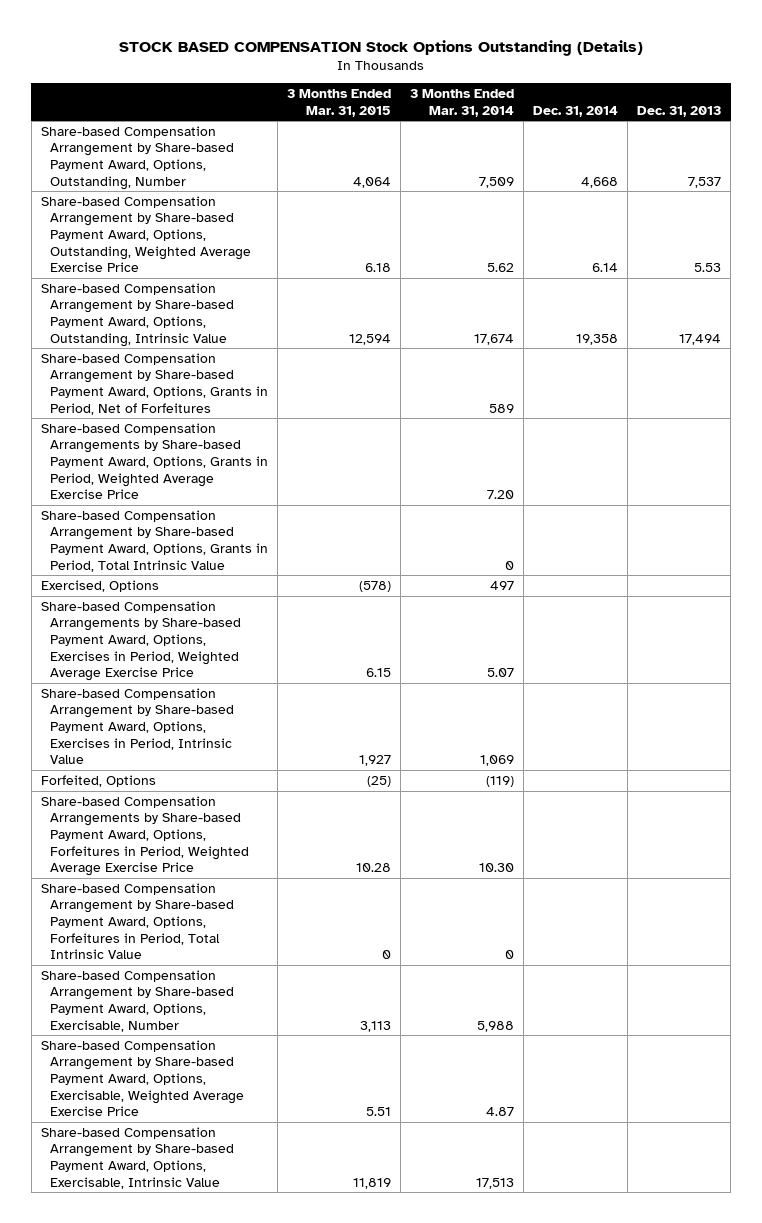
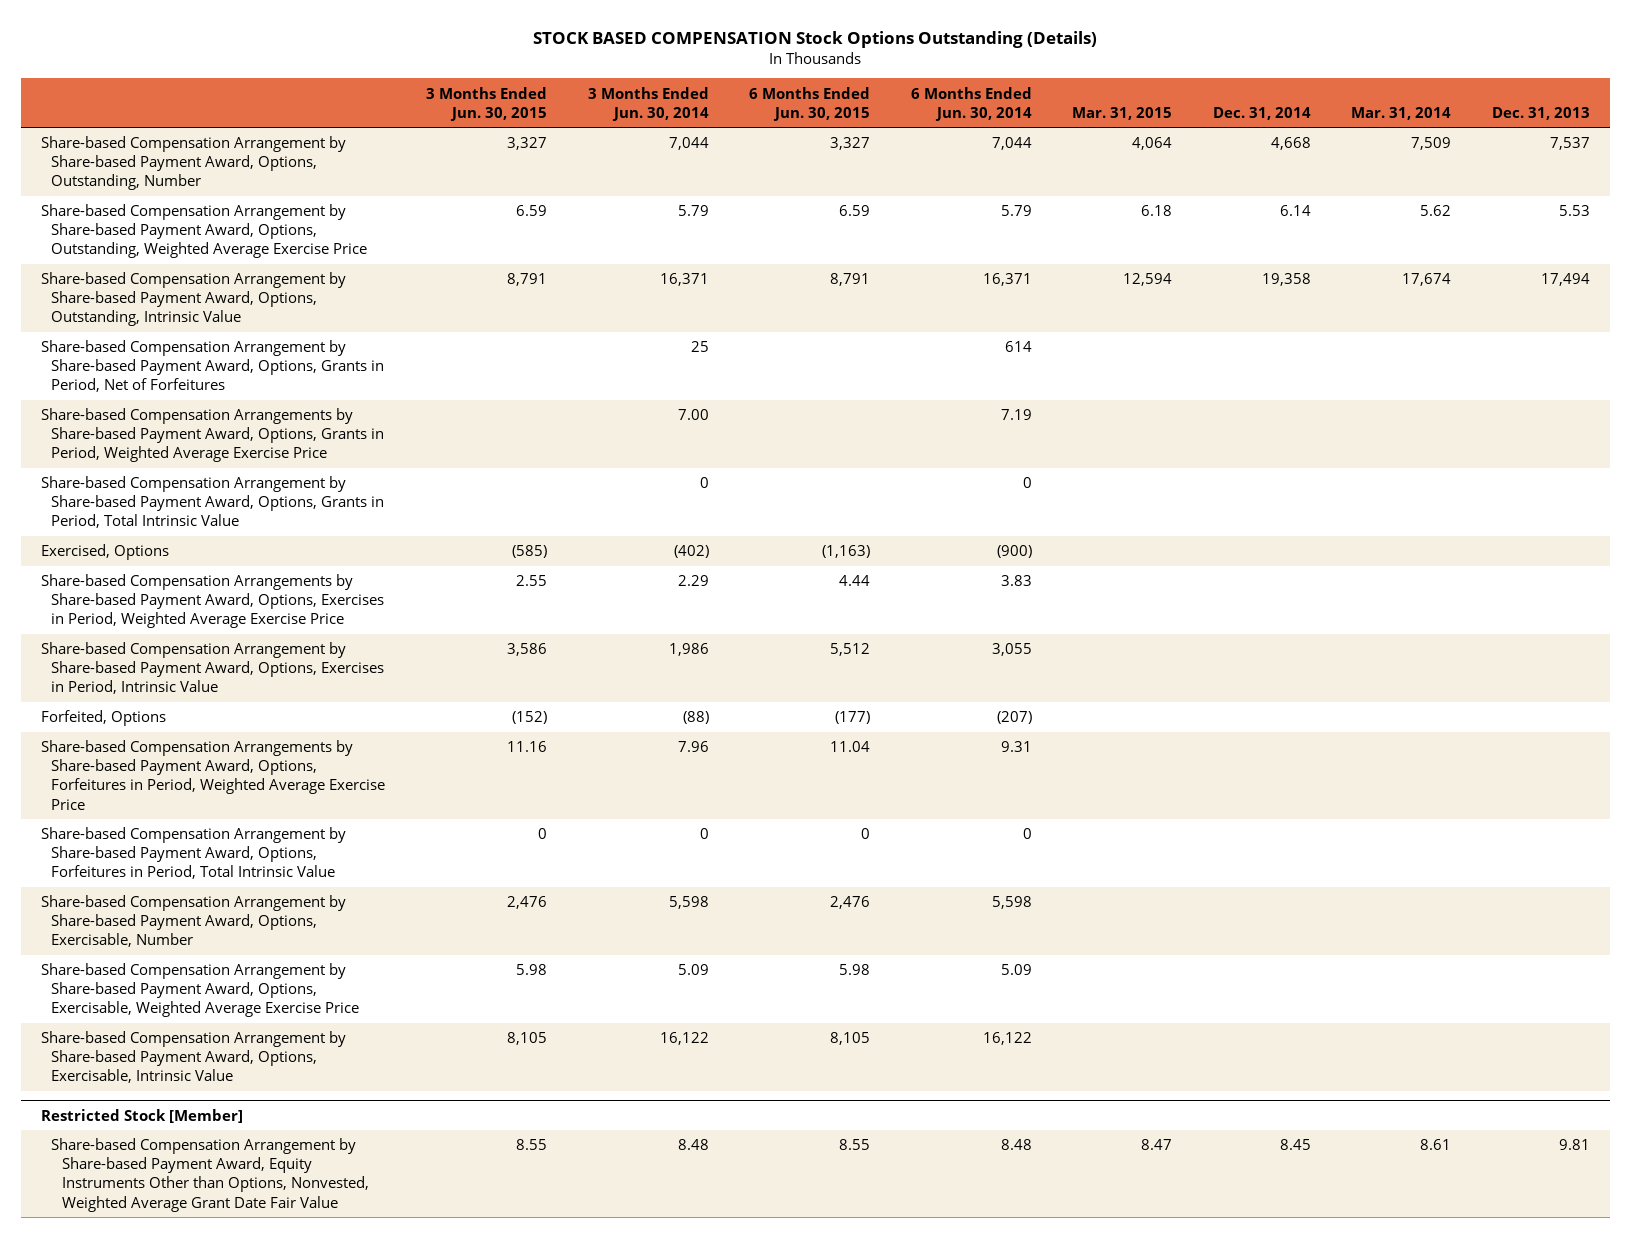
[287,88,392,117] 3 Months Ended Mar. 31, 2015 -> none
[410,88,515,117] 3 Months Ended Mar. 31, 2014 -> none
none -> [425,86,547,121] 3 Months Ended Jun. 30, 2015
none -> [587,86,709,121] 3 Months Ended Jun. 30, 2014
none -> [749,86,871,121] 6 Months Ended Jun. 30, 2015
none -> [910,86,1032,121] 6 Months Ended Jun. 30, 2014
none -> [1072,106,1173,120] Mar. 31, 2015
none -> [1351,106,1452,120] Mar. 31, 2014
none -> [40,1108,243,1123] Restricted Stock [Member]
none -> [51,1138,369,1212] Share-based Compensation Arrangement by Share-based Payment Award, Equity Instruments Other than Options, Nonvested, Weighted Average Grant Date Fair Value

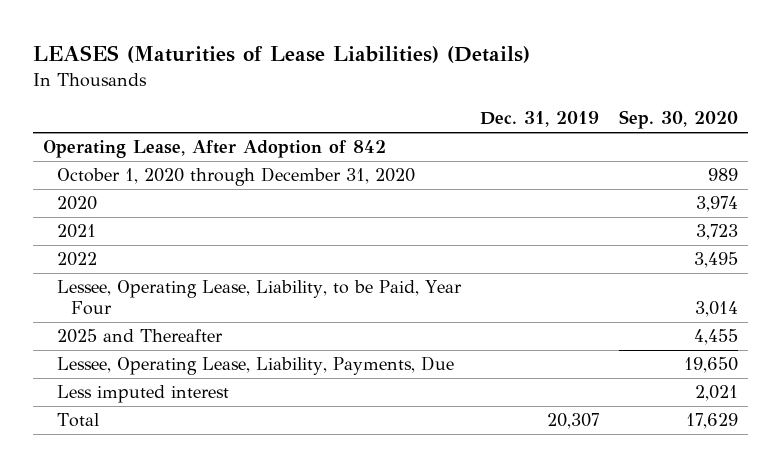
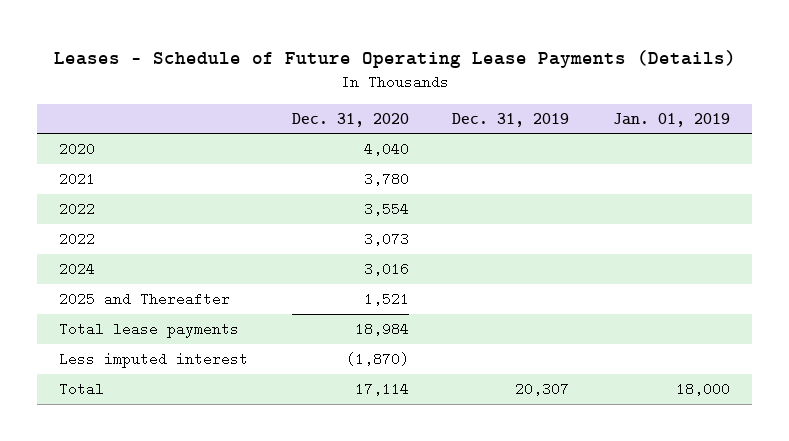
[33,45,531,64] LEASES (Maturities of Lease Liabilities) (Details) -> [53,49,736,68] Leases - Schedule of Future Operating Lease Payments (Details)
[619,110,739,130] Sep. 30, 2020 -> none
none -> [291,112,409,127] Dec. 31, 2020
none -> [612,112,730,127] Jan. 01, 2019
[42,140,386,159] Operating Lease, After Adoption of 842 -> none
[56,167,415,187] October 1, 2020 through December 31, 2020 -> none
[56,280,462,316] Lessee, Operating Lease, Liability, to be Paid, Year Four -> [59,232,96,247] 2022
none -> [59,262,96,277] 2024
[56,356,454,376] Lessee, Operating Lease, Liability, Payments, Due -> [59,322,240,339] Total lease payments

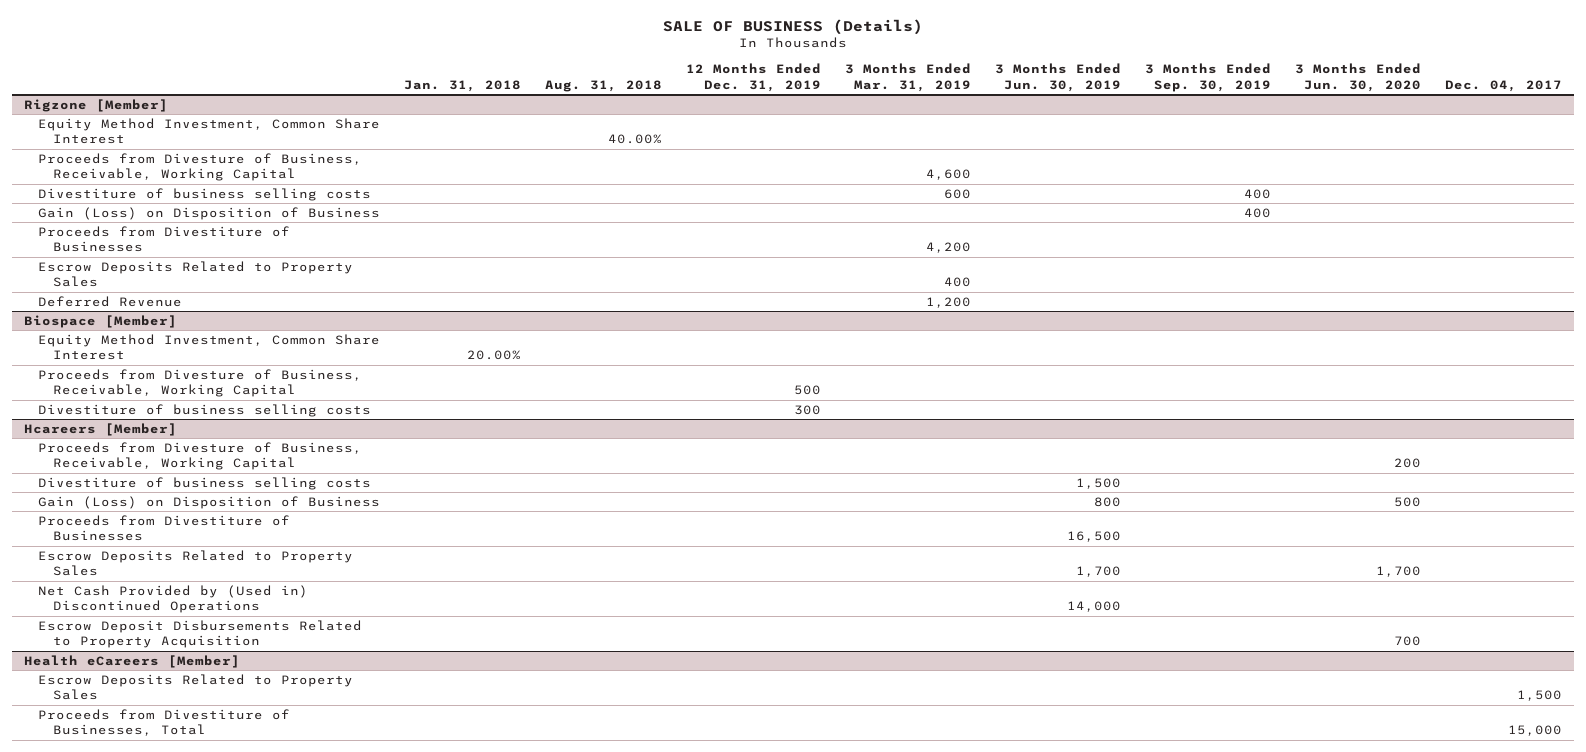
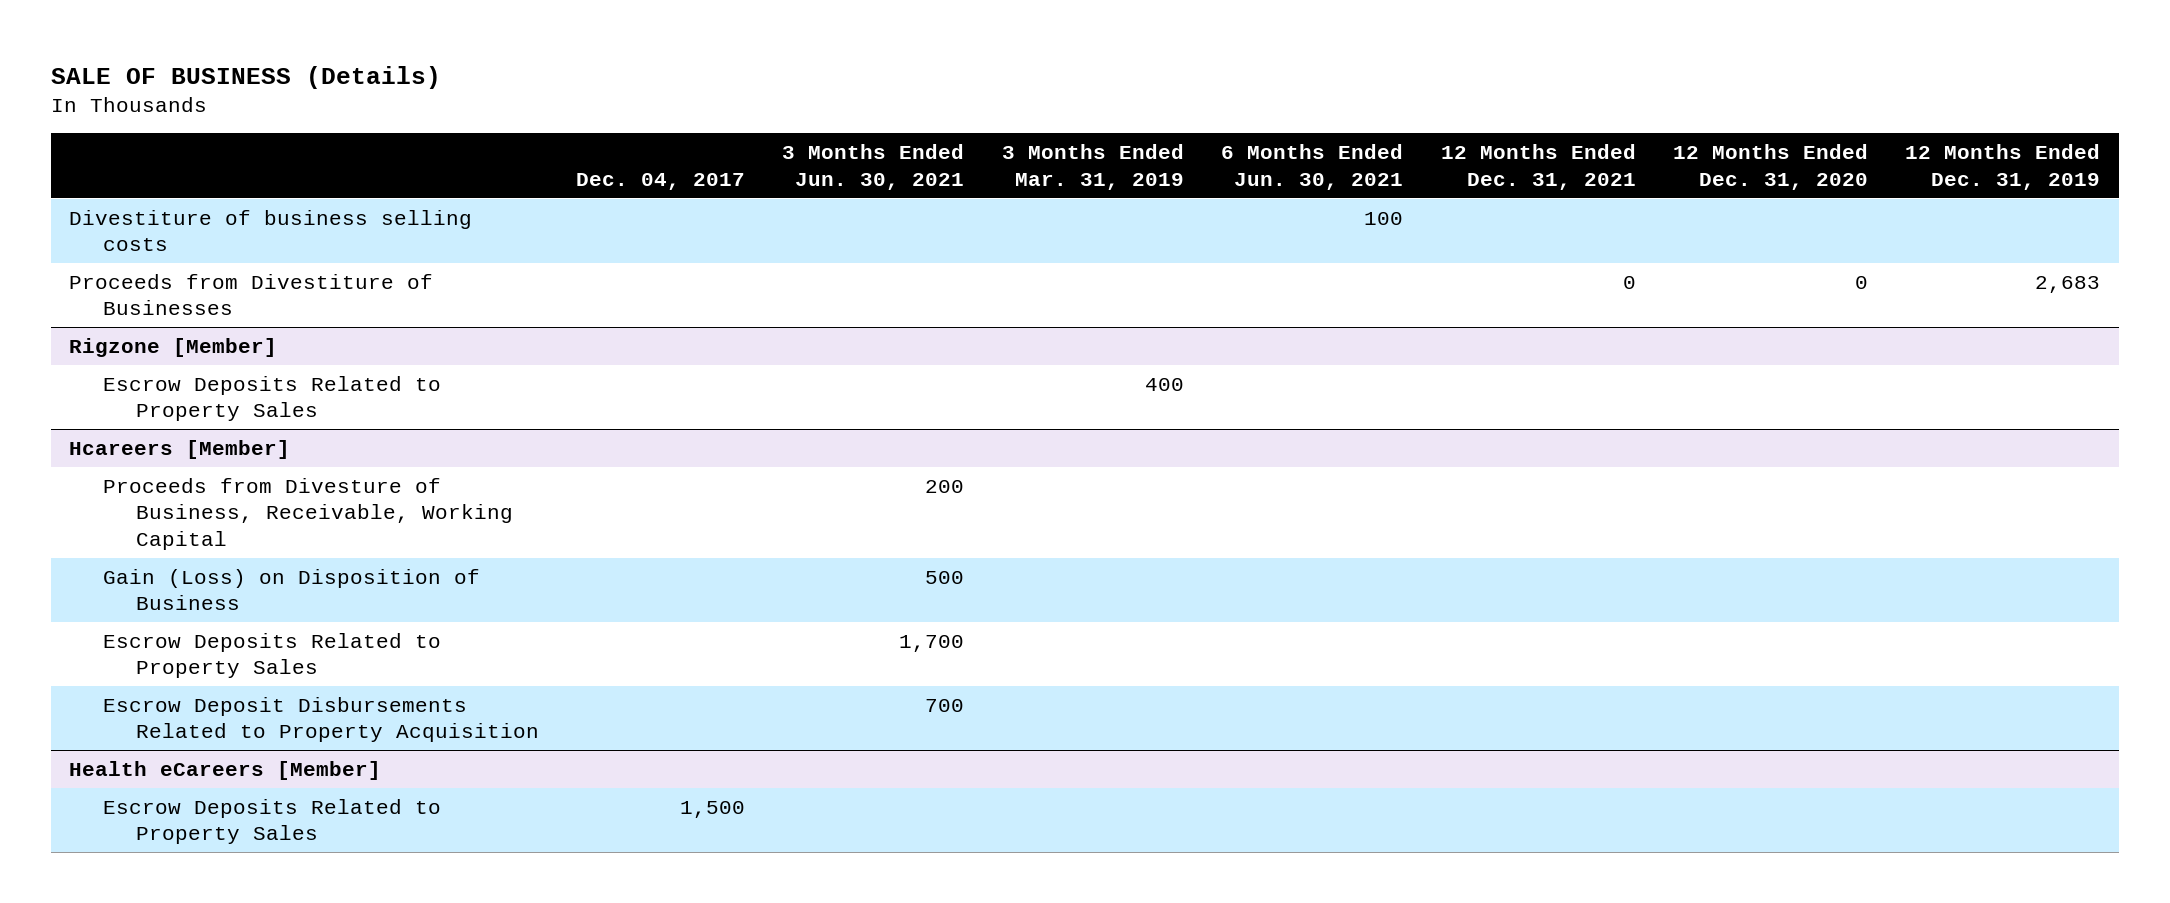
[404,79,522,92] Jan. 31, 2018 -> none
[545,79,663,92] Aug. 31, 2018 -> none
[995,63,1122,92] 3 Months Ended Jun. 30, 2019 -> none
[1145,63,1272,92] 3 Months Ended Sep. 30, 2019 -> none
[1294,63,1421,92] 3 Months Ended Jun. 30, 2020 -> none
none -> [782,144,965,190] 3 Months Ended Jun. 30, 2021
none -> [1221,144,1404,190] 6 Months Ended Jun. 30, 2021
none -> [1440,144,1636,190] 12 Months Ended Dec. 31, 2021
none -> [1673,144,1869,190] 12 Months Ended Dec. 31, 2020
none -> [69,209,473,252] Divestiture of business selling costs
none -> [69,273,434,316] Proceeds from Divestiture of Businesses
[38,117,381,145] Equity Method Investment, Common Share Interest -> none
[38,152,363,182] Proceeds from Divesture of Business, Receivable, Working Capital -> none
[38,187,372,201] Divestiture of business selling costs -> none
[38,206,381,220] Gain (Loss) on Disposition of Business -> none
[38,225,291,253] Proceeds from Divestiture of Businesses -> none
[38,295,183,307] Deferred Revenue -> none
[23,314,177,328] Biospace [Member] -> none
[38,333,381,361] Equity Method Investment, Common Share Interest -> none
[38,368,363,398] Proceeds from Divesture of Business, Receivable, Working Capital -> none
[38,403,372,417] Divestiture of business selling costs -> none
[38,476,372,490] Divestiture of business selling costs -> none
[38,514,291,542] Proceeds from Divestiture of Businesses -> none
[38,584,309,614] Net Cash Provided by (Used in) Discontinued Operations -> none
[38,708,291,737] Proceeds from Divestiture of Businesses, Total -> none

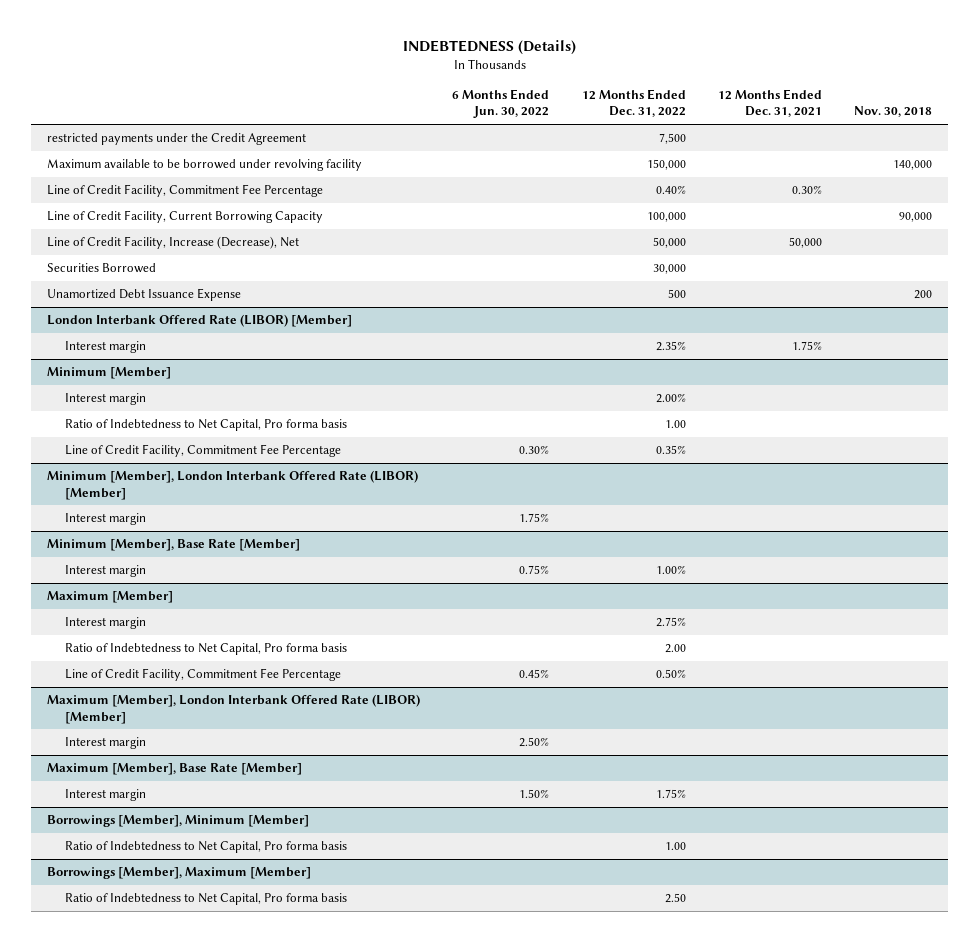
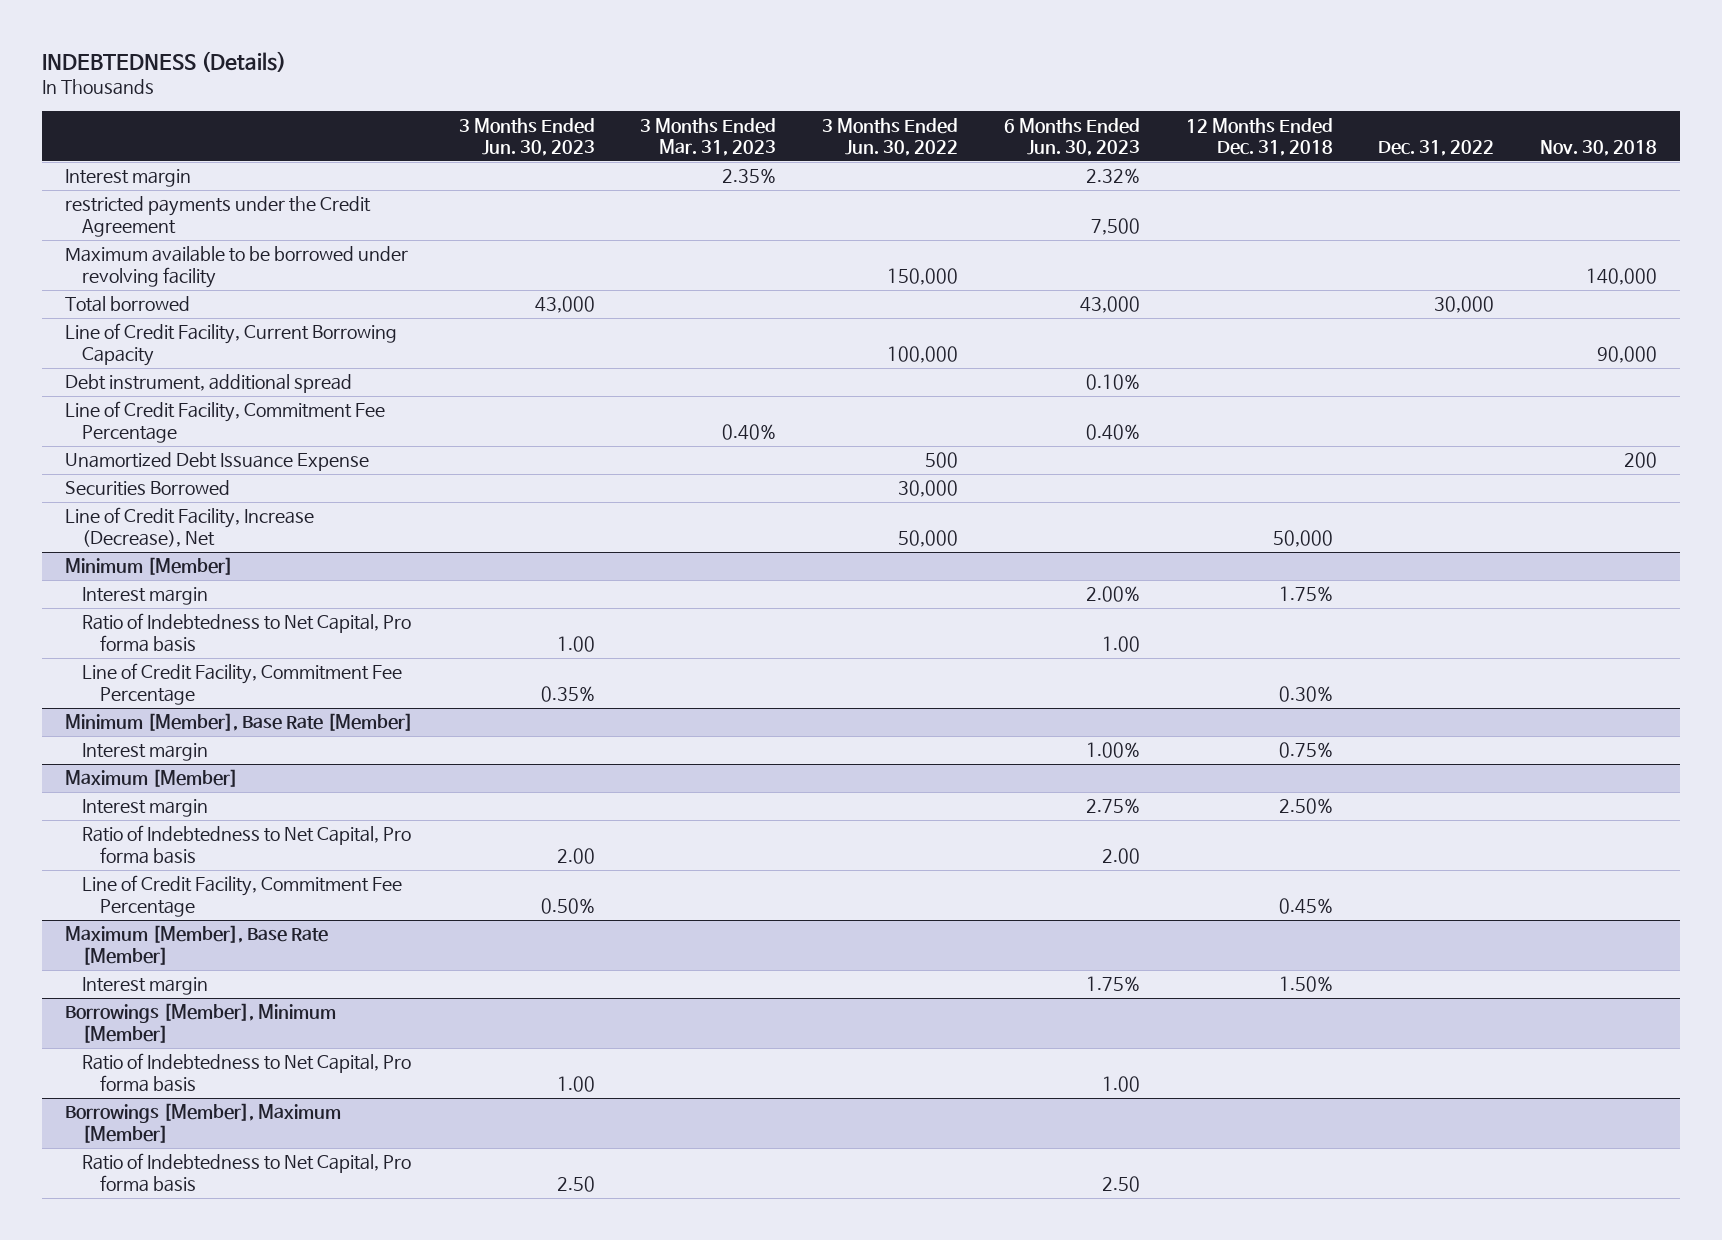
[452,89,550,119] 6 Months Ended Jun. 30, 2022 -> none
[581,89,686,118] 12 Months Ended Dec. 31, 2022 -> none
[717,89,822,118] 12 Months Ended Dec. 31, 2021 -> none
none -> [458,117,595,156] 3 Months Ended Jun. 30, 2023
none -> [640,117,777,156] 3 Months Ended Mar. 31, 2023
none -> [822,117,959,156] 3 Months Ended Jun. 30, 2022
none -> [1003,117,1140,156] 6 Months Ended Jun. 30, 2023
none -> [1185,117,1333,156] 12 Months Ended Dec. 31, 2018
none -> [1378,139,1495,156] Dec. 31, 2022
none -> [64,169,191,188] Interest margin
none -> [64,296,190,313] Total borrowed
none -> [64,374,352,394] Debt instrument, additional spread
[47,184,324,198] Line of Credit Facility, Commitment Fee Percentage -> [64,401,385,443] Line of Credit Facility, Commitment Fee Percentage
[47,314,353,328] London Interbank Offered Rate (LIBOR) [Member] -> none
[64,341,146,354] Interest margin -> none
[47,263,157,274] Securities Borrowed -> [64,480,230,497] Securities Borrowed
[47,236,300,250] Line of Credit Facility, Increase (Decrease), Net -> [64,507,314,547] Line of Credit Facility, Increase (Decrease), Net
[47,470,419,500] Minimum [Member], London Interbank Offered Rate (LIBOR) [Member] -> none
[64,513,146,526] Interest margin -> none
[47,694,421,724] Maximum [Member], London Interbank Offered Rate (LIBOR) [Member] -> none
[64,737,146,750] Interest margin -> none

